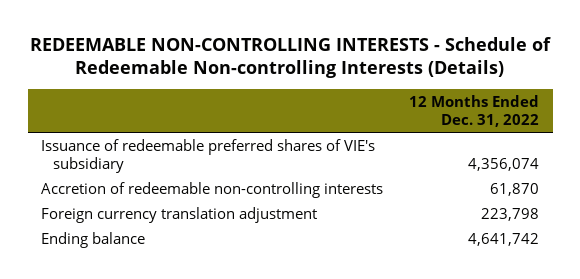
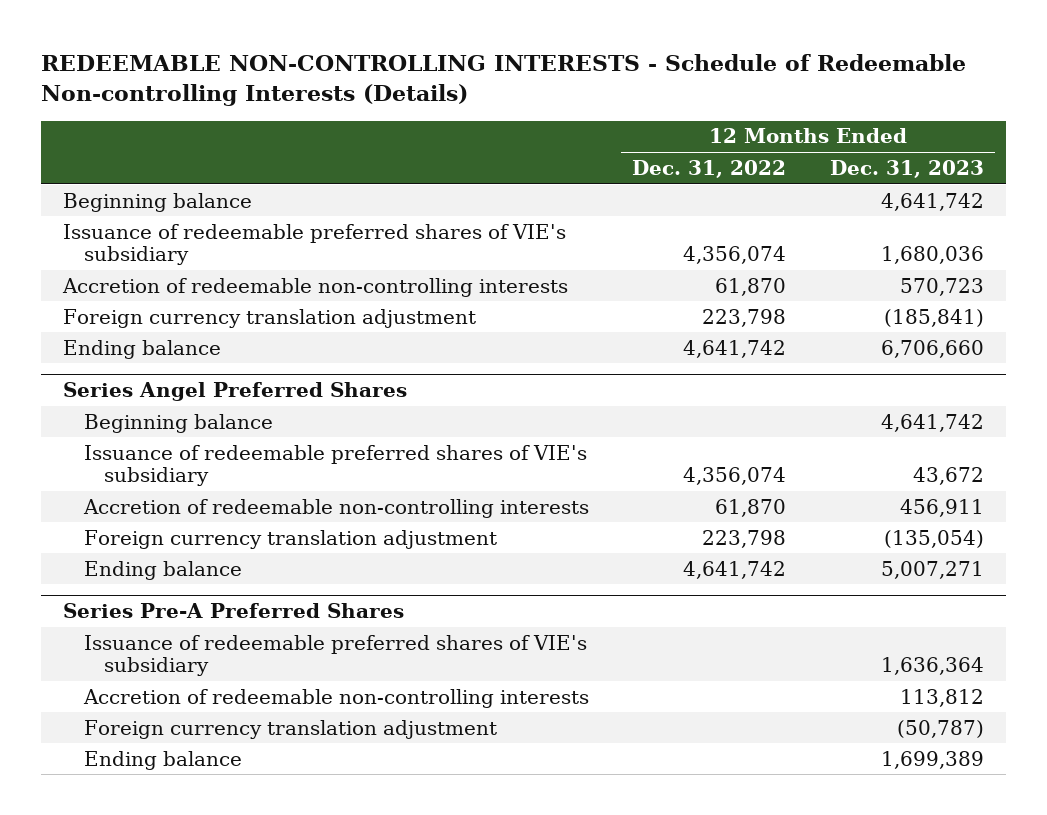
none -> [829,159,984,178] Dec. 31, 2023
none -> [63,192,253,212] Beginning balance
none -> [63,382,408,402] Series Angel Preferred Shares
none -> [83,413,273,433] Beginning balance
none -> [83,444,587,487] Issuance of redeemable preferred shares of VIE's subsidiary
none -> [82,498,589,518] Accretion of redeemable non-controlling interests
none -> [83,529,497,549] Foreign currency translation adjustment
none -> [83,560,242,580] Ending balance
none -> [63,603,405,619] Series Pre-A Preferred Shares
none -> [83,634,587,677] Issuance of redeemable preferred shares of VIE's subsidiary
none -> [82,688,589,708] Accretion of redeemable non-controlling interests
none -> [83,719,497,739] Foreign currency translation adjustment
none -> [83,750,242,770] Ending balance

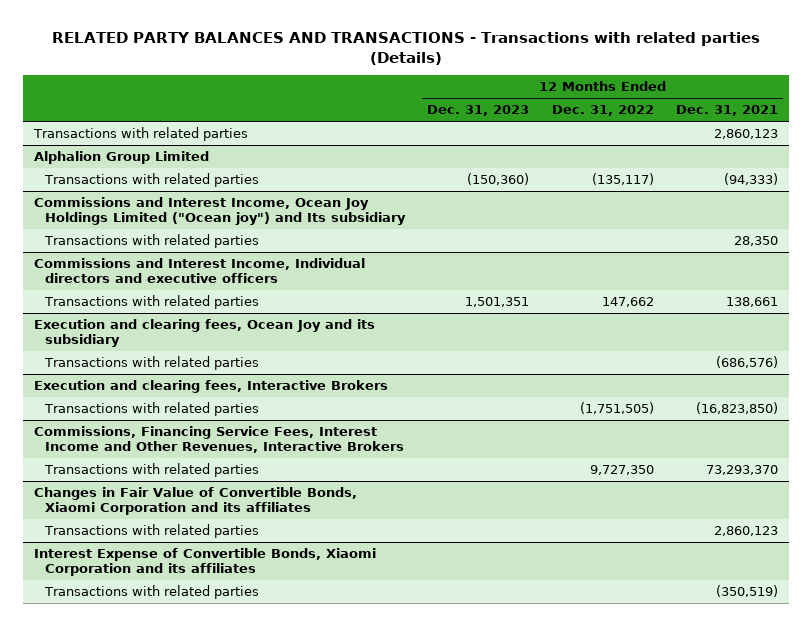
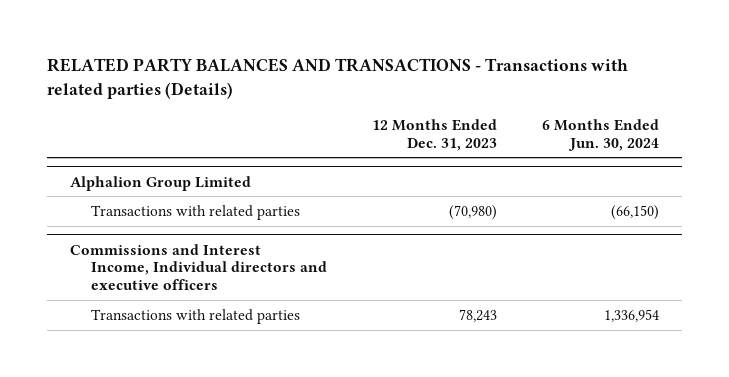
[551,105,654,117] Dec. 31, 2022 -> none
[675,105,778,117] Dec. 31, 2021 -> none
none -> [542,118,660,151] 6 Months Ended Jun. 30, 2024
[33,127,249,142] Transactions with related parties -> none
[34,197,407,225] Commissions and Interest Income, Ocean Joy Holdings Limited ("Ocean joy") and Its subsidiary -> none
[44,234,260,249] Transactions with related parties -> none
[467,173,530,186] (150,360) -> [449,204,498,220] (70,980)
[34,319,376,347] Execution and clearing fees, Ocean Joy and its subsidiary -> none
[44,356,260,371] Transactions with related parties -> none
[34,380,389,394] Execution and clearing fees, Interactive Brokers -> none
[44,402,260,417] Transactions with related parties -> none
[34,426,405,453] Commissions, Financing Service Fees, Interest Income and Other Revenues, Interactive Brokers -> none
[44,463,260,478] Transactions with related parties -> none
[34,487,358,515] Changes in Fair Value of Convertible Bonds, Xiaomi Corporation and its affiliates -> none
[44,524,260,539] Transactions with related parties -> none
[34,548,377,576] Interest Expense of Convertible Bonds, Xiaomi Corporation and its affiliates -> none
[44,585,260,600] Transactions with related parties -> none
[465,297,530,308] 1,501,351 -> [459,308,498,322] 78,243

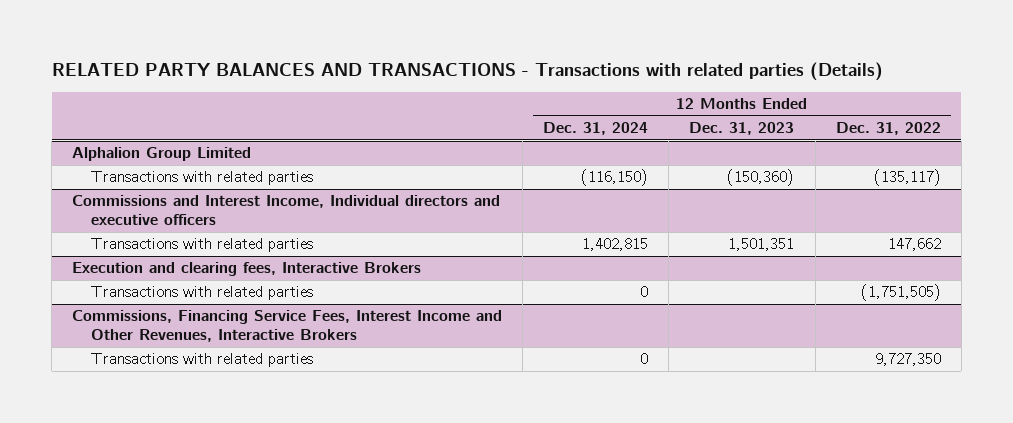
[542,118,660,151] 6 Months Ended Jun. 30, 2024 -> none
none -> [543,122,649,136] Dec. 31, 2024
none -> [835,122,941,136] Dec. 31, 2022
[449,204,498,220] (70,980) -> [727,169,795,187] (150,360)
[459,308,498,322] 78,243 -> [728,238,795,252] 1,501,351
none -> [72,262,422,277] Execution and clearing fees, Interactive Brokers
none -> [91,286,314,301] Transactions with related parties
none -> [72,310,503,343] Commissions, Financing Service Fees, Interest Income and Other Revenues, Interactive Brokers
none -> [91,353,314,368] Transactions with related parties

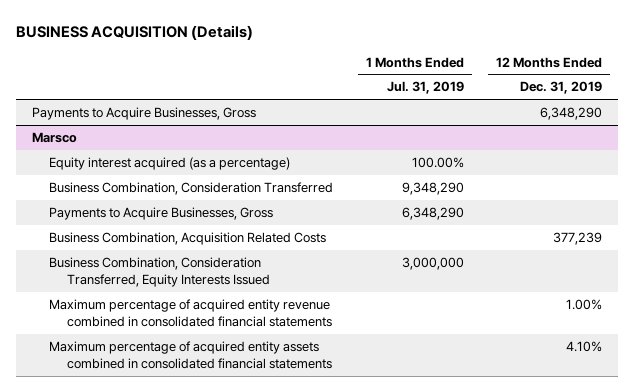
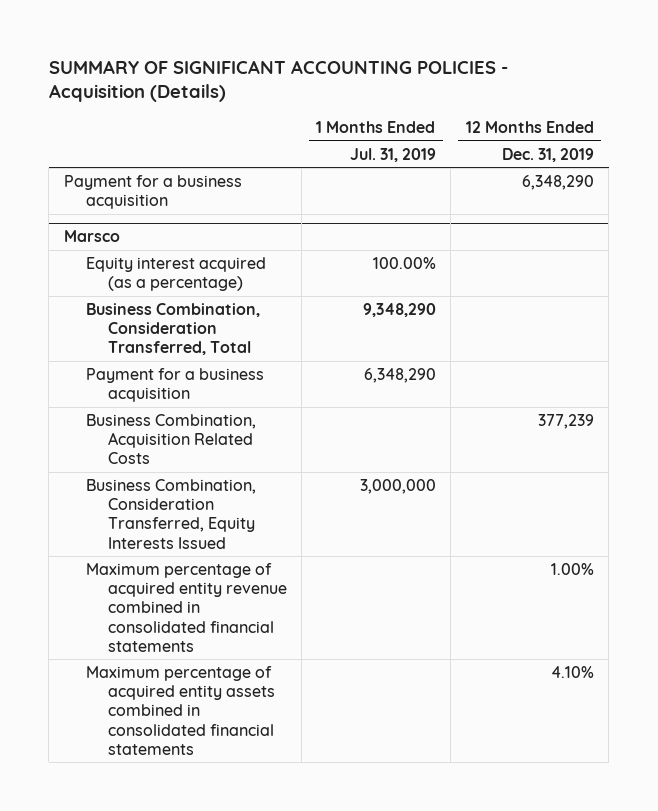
[15,24,253,40] BUSINESS ACQUISITION (Details) -> [48,59,508,103] SUMMARY OF SIGNIFICANT ACCOUNTING POLICIES - Acquisition (Details)
[32,107,257,121] Payments to Acquire Businesses, Gross -> [63,174,242,210] Payment for a business acquisition
[49,182,334,196] Business Combination, Consideration Transferred -> [85,302,260,356] Business Combination, Consideration Transferred, Total
[49,207,274,221] Payments to Acquire Businesses, Gross -> [85,367,264,403] Payment for a business acquisition

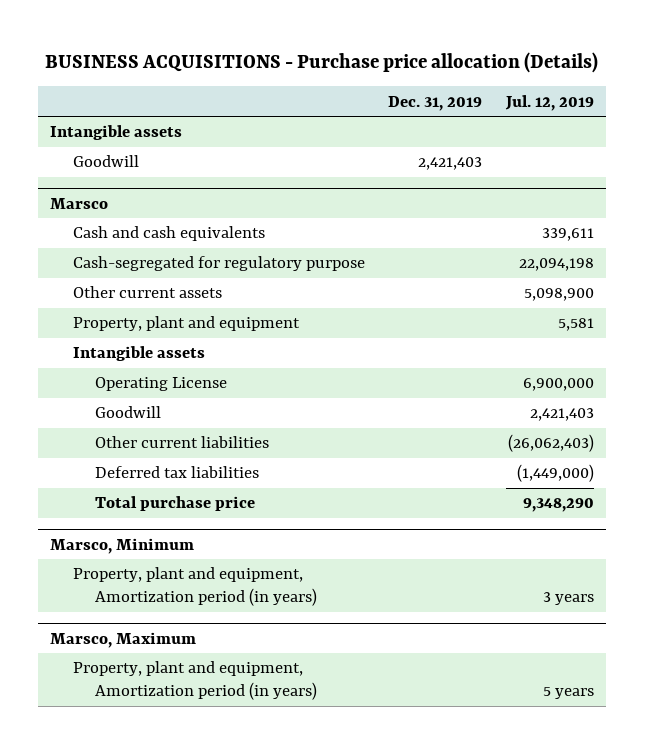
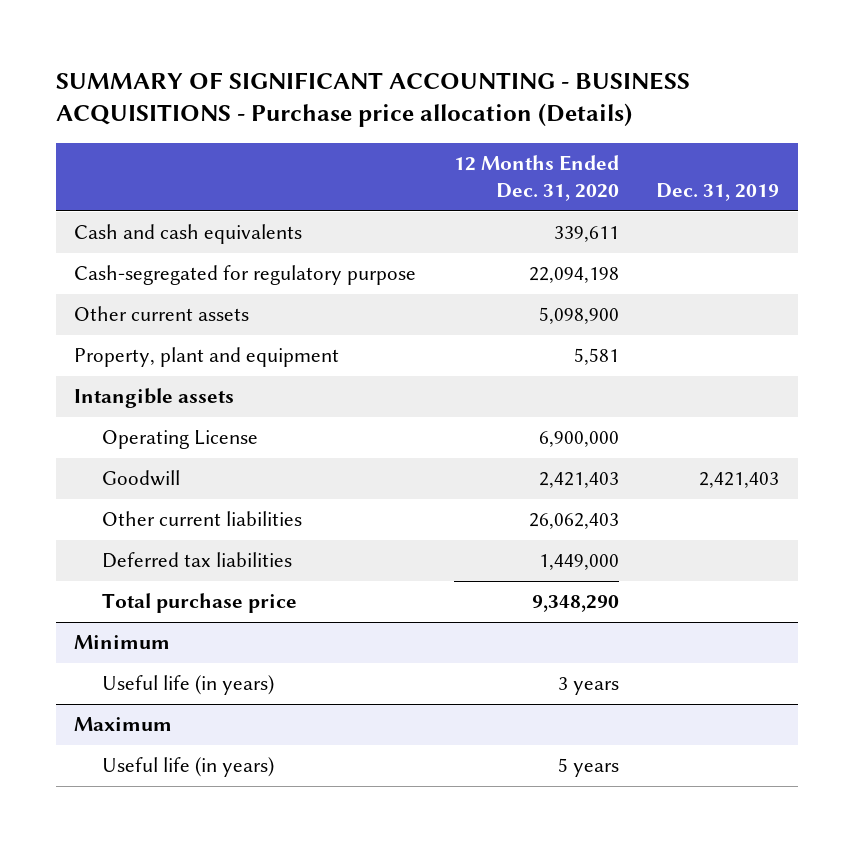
[45,51,599,73] BUSINESS ACQUISITIONS - Purchase price allocation (Details) -> [55,71,690,128] SUMMARY OF SIGNIFICANT ACCOUNTING - BUSINESS ACQUISITIONS - Purchase price allocation (Details)
[505,94,595,111] Jul. 12, 2019 -> none
none -> [453,155,619,202] 12 Months Ended Dec. 31, 2020
none -> [74,224,303,245] Cash and cash equivalents
none -> [74,265,417,286] Cash-segregated for regulatory purpose
none -> [74,306,250,322] Other current assets
none -> [74,347,340,368] Property, plant and equipment
none -> [101,430,258,450] Operating License
[50,197,109,209] Marsco -> none
[72,226,265,242] Cash and cash equivalents -> none
[72,256,365,272] Cash-segregated for regulatory purpose -> none
[72,286,222,299] Other current assets -> none
[72,316,300,332] Property, plant and equipment -> none
[72,346,205,362] Intangible assets -> none
[94,377,227,392] Operating License -> none
[94,406,161,419] Goodwill -> none
[94,436,269,449] Other current liabilities -> none
[94,466,259,479] Deferred tax liabilities -> none
[94,496,255,512] Total purchase price -> none
none -> [101,511,302,527] Other current liabilities
none -> [101,552,292,569] Deferred tax liabilities
none -> [101,593,297,614] Total purchase price
[50,537,195,554] Marsco, Minimum -> [74,635,171,650] Minimum
[72,567,317,606] Property, plant and equipment, Amortization period (in years) -> [101,675,274,696] Useful life (in years)
[50,631,197,648] Marsco, Maximum -> [74,717,173,732] Maximum
[72,661,317,700] Property, plant and equipment, Amortization period (in years) -> [101,757,274,778] Useful life (in years)

